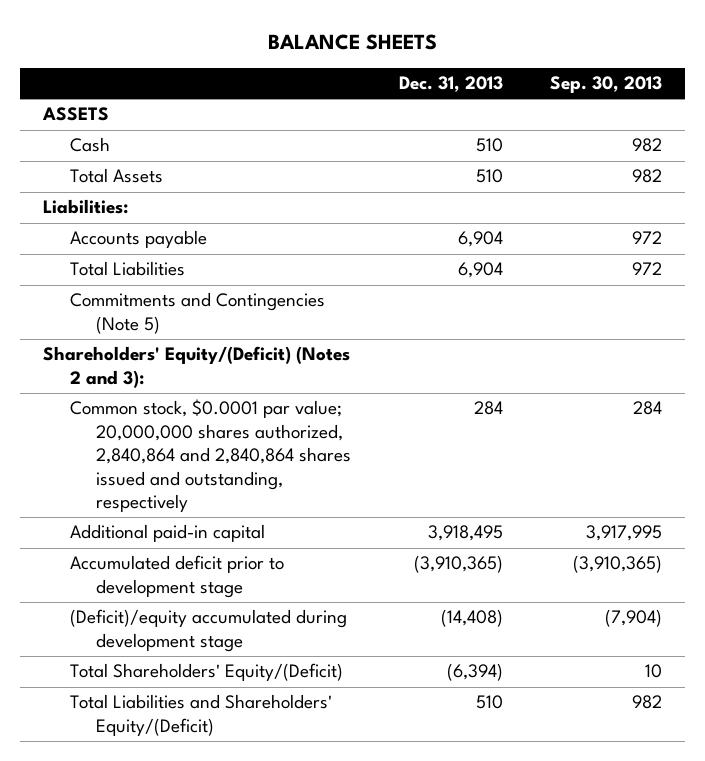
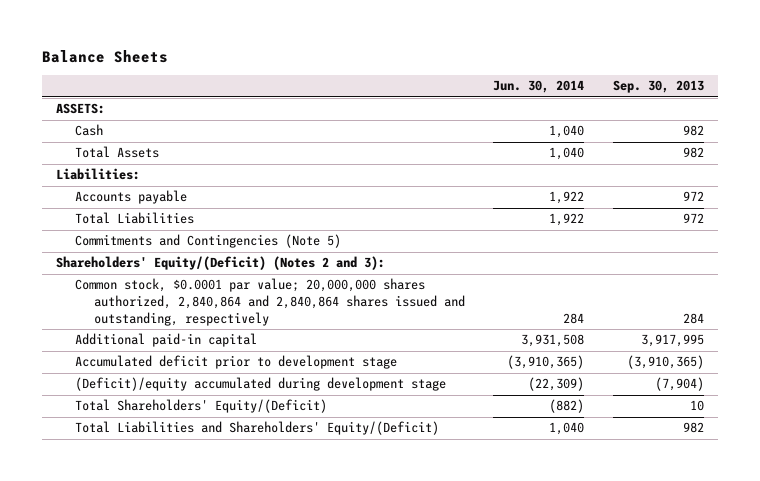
[267,33,437,50] BALANCE SHEETS -> [41,49,168,63] Balance Sheets
[398,76,503,93] Dec. 31, 2013 -> none
none -> [493,80,585,94] Jun. 30, 2014
[42,107,110,122] ASSETS -> [55,103,105,115] ASSETS:

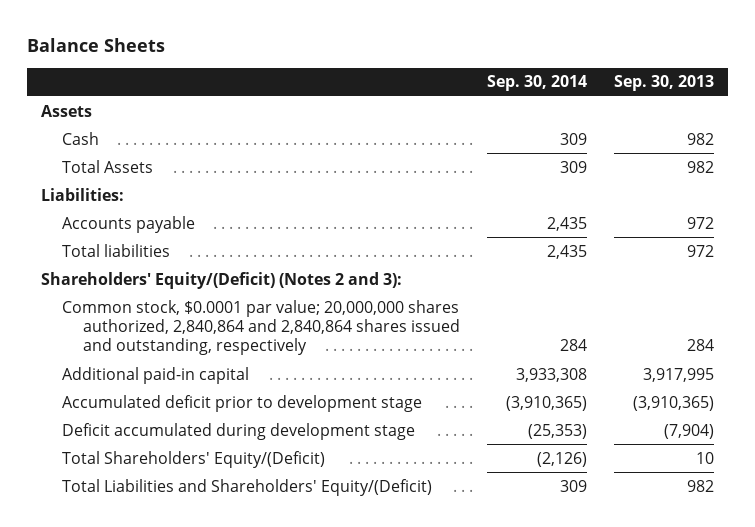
[493,80,585,94] Jun. 30, 2014 -> none
none -> [487,75,588,92] Sep. 30, 2014
[55,103,105,115] ASSETS: -> [40,104,92,117] Assets
[75,234,342,249] Commitments and Contingencies (Note 5) -> none
[75,212,195,225] Total Liabilities -> [61,243,170,257] Total liabilities
[75,377,447,392] (Deficit)/equity accumulated during development stage -> [61,422,415,440] Deficit accumulated during development stage

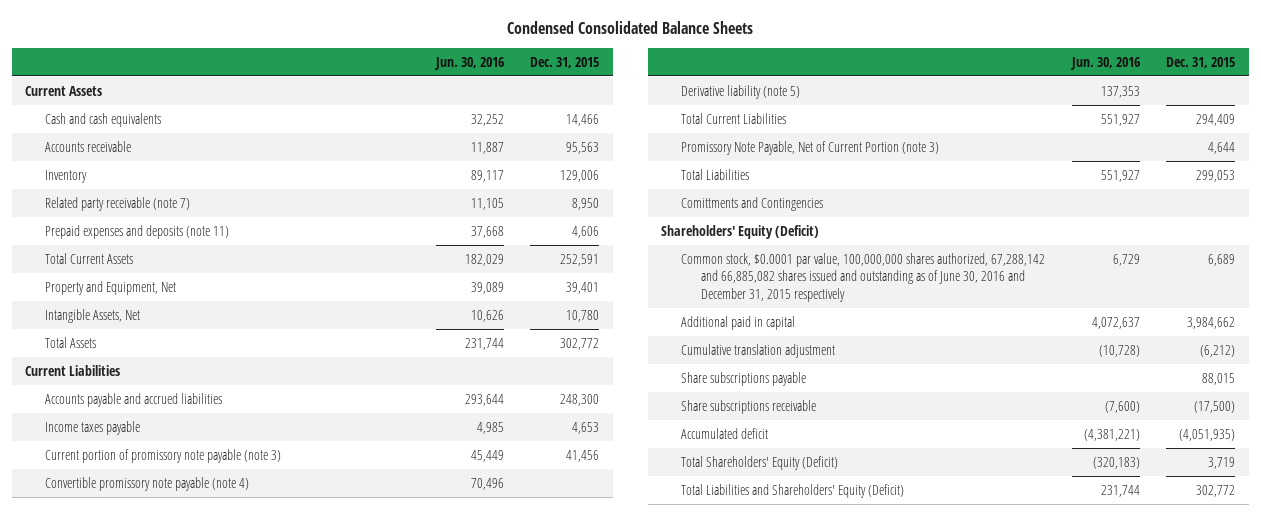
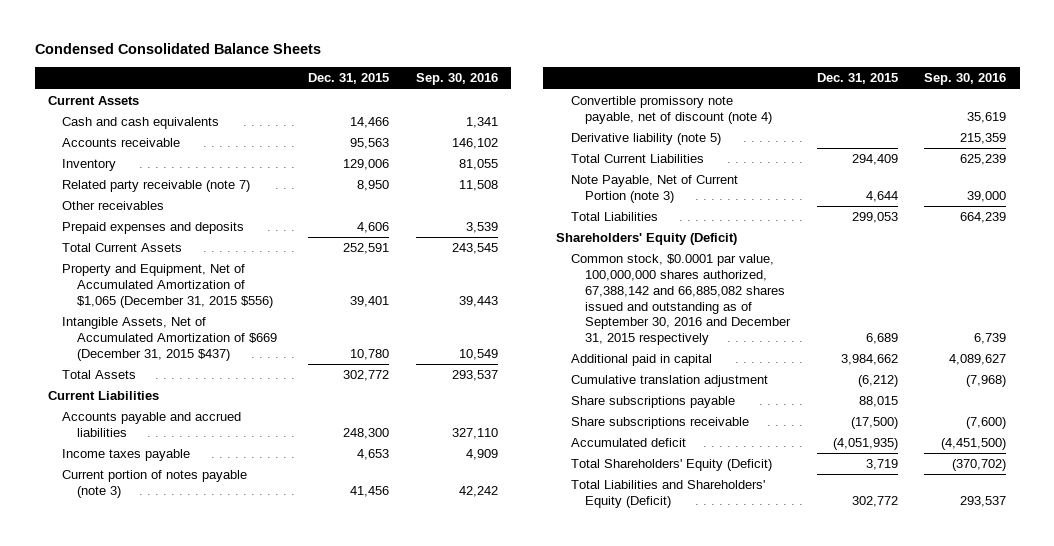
[433,56,504,70] Jun. 30, 2016 -> none
none -> [415,73,498,86] Sep. 30, 2016
none -> [62,201,165,211] Other receivables
[45,224,230,239] Prepaid expenses and deposits (note 11) -> [62,222,245,235] Prepaid expenses and deposits
[45,280,177,295] Property and Equipment, Net -> [62,264,273,308] Property and Equipment, Net of Accumulated Amortization of $1,065 (December 31, 2015 $556)
[45,308,141,323] Intangible Assets, Net -> [62,317,277,361] Intangible Assets, Net of Accumulated Amortization of $669 (December 31, 2015 $437)
[45,448,282,463] Current portion of promissory note payable (note 3) -> [62,470,248,498] Current portion of notes payable (note 3)
[45,476,250,491] Convertible promissory note payable (note 4) -> [570,96,773,124] Convertible promissory note payable, net of discount (note 4)
[681,140,940,155] Promissory Note Payable, Net of Current Portion (note 3) -> [570,175,738,203] Note Payable, Net of Current Portion (note 3)
[681,196,824,211] Comittments and Contingencies -> none
[681,252,1046,302] Common stock, $0.0001 par value, 100,000,000 shares authorized, 67,288,142 and 66,885,082 shares issued and outstanding as of June 30, 2016 and December 31, 2015 respectively -> [570,254,792,346] Common stock, $0.0001 par value, 100,000,000 shares authorized, 67,388,142 and 66,885,082 shares issued and outstanding as of September 30, 2016 and December 31, 2015 respectively

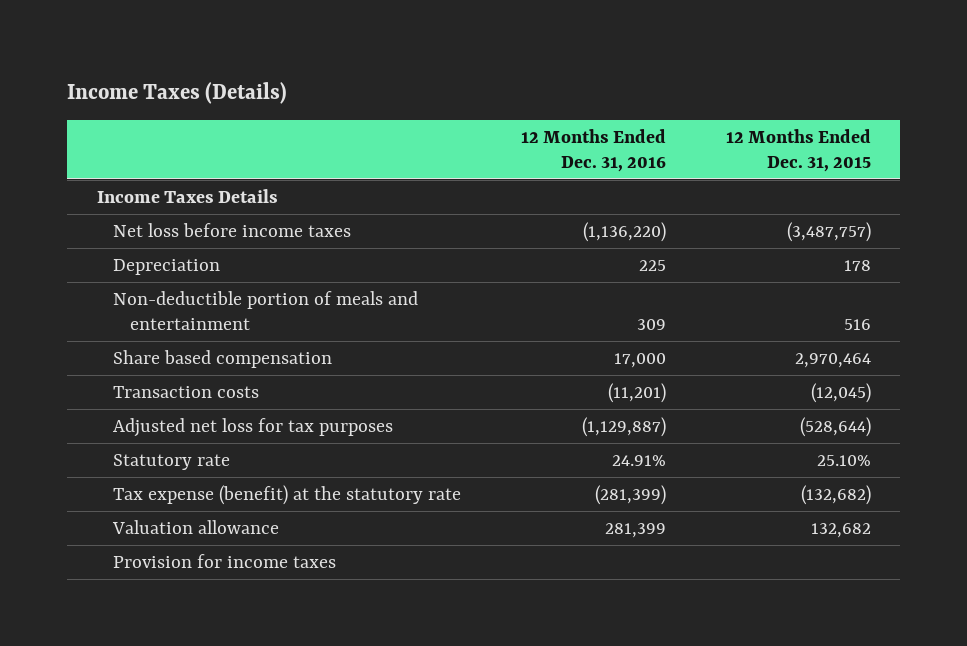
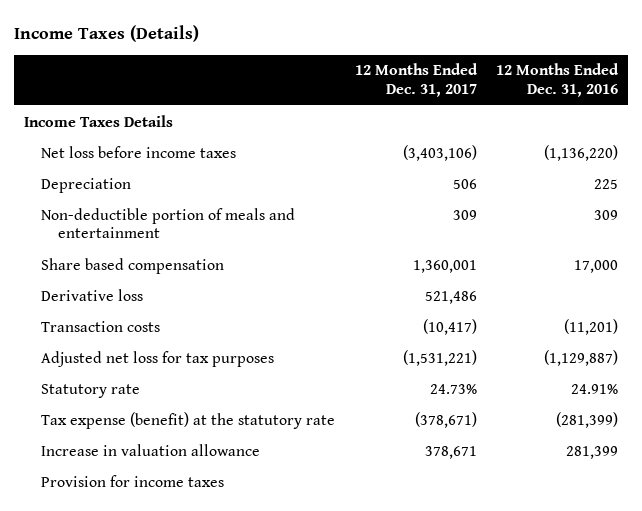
[725,128,871,172] 12 Months Ended Dec. 31, 2015 -> none
none -> [354,63,478,97] 12 Months Ended Dec. 31, 2017
none -> [41,288,144,301] Derivative loss
[112,519,280,534] Valuation allowance -> [41,443,261,456] Increase in valuation allowance

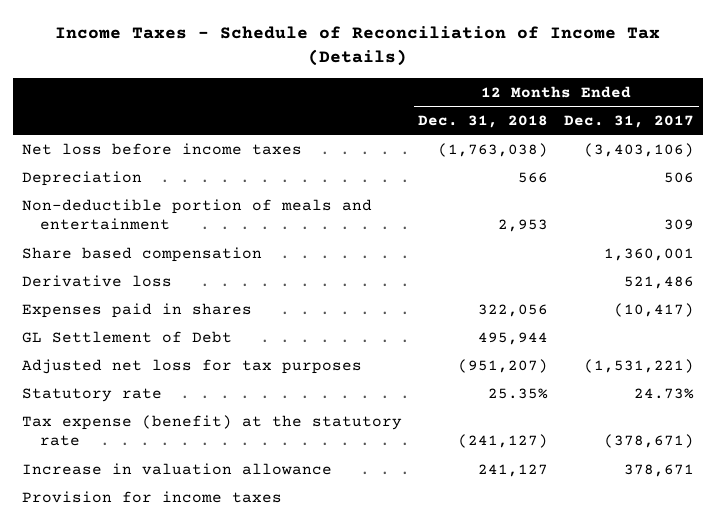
[14,24,200,42] Income Taxes (Details) -> [55,25,661,67] Income Taxes - Schedule of Reconciliation of Income Tax (Details)
[496,63,620,97] 12 Months Ended Dec. 31, 2016 -> none
none -> [418,114,549,128] Dec. 31, 2018
[24,114,174,127] Income Taxes Details -> none
[41,320,161,332] Transaction costs -> [21,302,252,318] Expenses paid in shares
none -> [21,330,232,343] GL Settlement of Debt

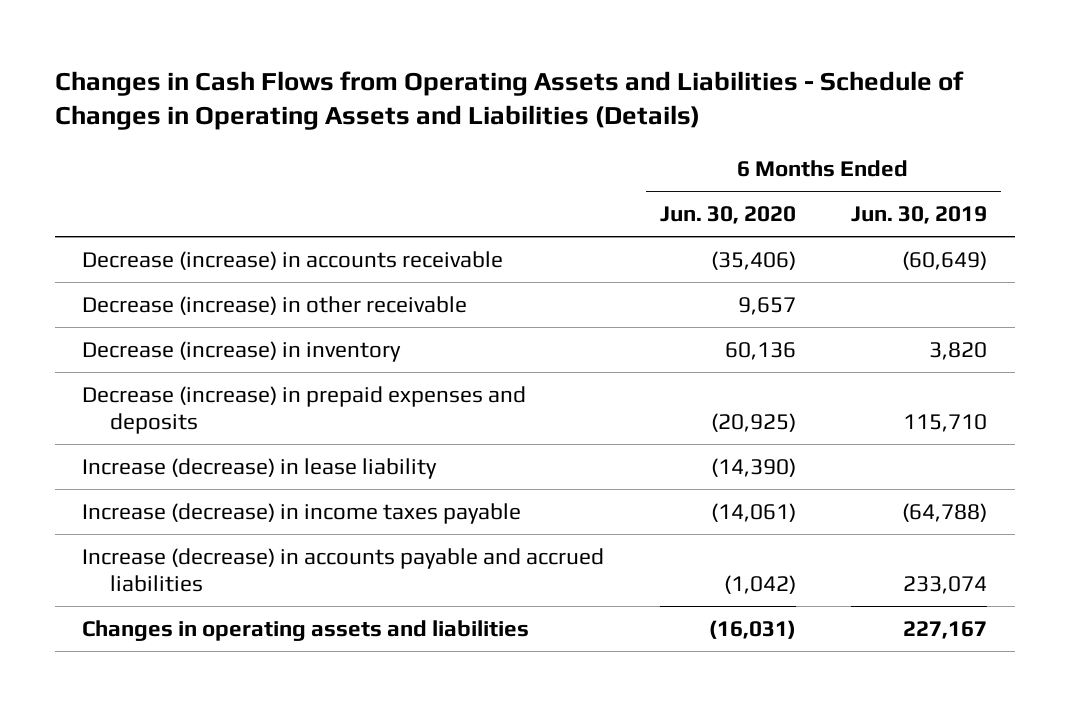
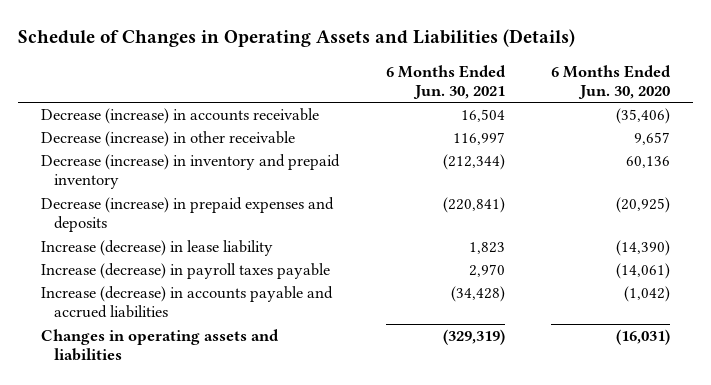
[54,70,964,131] Changes in Cash Flows from Operating Assets and Liabilities - Schedule of Changes in Operating Assets and Liabilities (Details) -> [17,29,575,48] Schedule of Changes in Operating Assets and Liabilities (Details)
[851,206,988,225] Jun. 30, 2019 -> none
none -> [385,64,506,99] 6 Months Ended Jun. 30, 2021
[82,340,402,362] Decrease (increase) in inventory -> [41,154,341,190] Decrease (increase) in inventory and prepaid inventory
[82,502,522,524] Increase (decrease) in income taxes payable -> [41,263,331,280] Increase (decrease) in payroll taxes payable

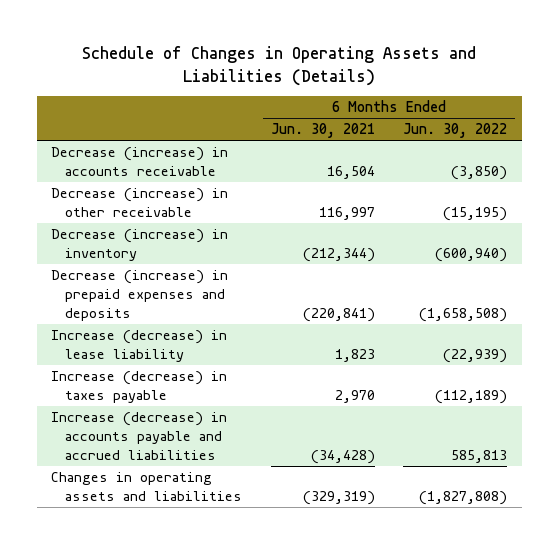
[551,64,672,99] 6 Months Ended Jun. 30, 2020 -> none
none -> [403,123,508,139] Jun. 30, 2022
[41,154,341,190] Decrease (increase) in inventory and prepaid inventory -> [51,229,229,261] Decrease (increase) in inventory
[41,263,331,280] Increase (decrease) in payroll taxes payable -> [51,371,228,403] Increase (decrease) in taxes payable

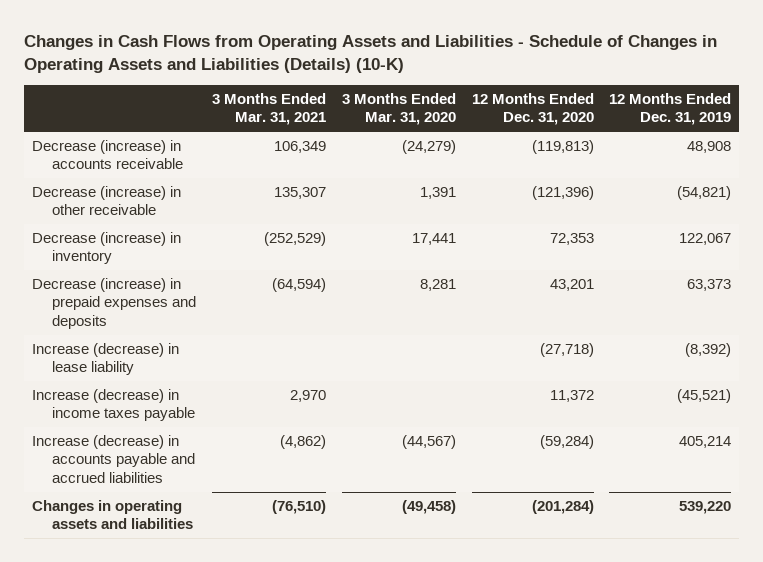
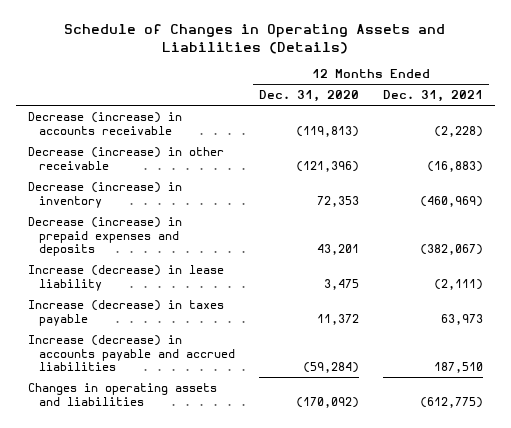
[23,34,717,74] Changes in Cash Flows from Operating Assets and Liabilities - Schedule of Changes in Operating Assets and Liabilities (Details) (10-K) -> [64,23,446,54] Schedule of Changes in Operating Assets and Liabilities (Details)
[211,93,326,126] 3 Months Ended Mar. 31, 2021 -> none
[341,93,456,126] 3 Months Ended Mar. 31, 2020 -> none
[609,93,732,126] 12 Months Ended Dec. 31, 2019 -> none
none -> [382,89,483,102] Dec. 31, 2021
[539,343,594,358] (27,718) -> [323,278,359,290] 3,475
[31,389,195,422] Increase (decrease) in income taxes payable -> [27,299,224,326] Increase (decrease) in taxes payable
[531,500,594,515] (201,284) -> [295,396,359,408] (170,092)

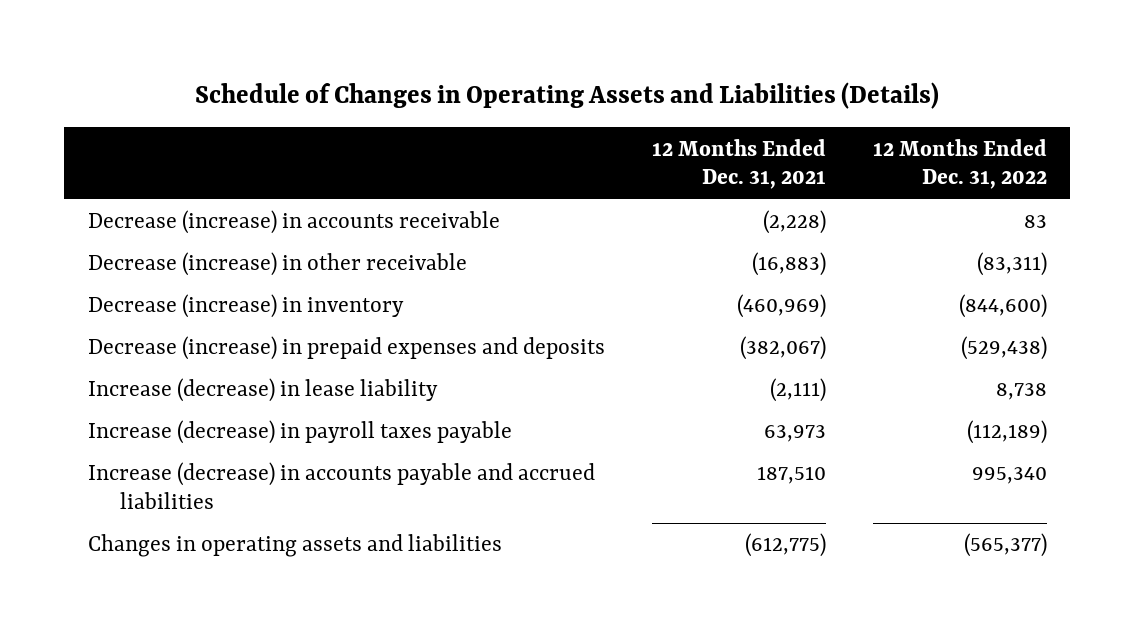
[258,89,359,102] Dec. 31, 2020 -> none
none -> [872,138,1047,190] 12 Months Ended Dec. 31, 2022
[27,299,224,326] Increase (decrease) in taxes payable -> [87,420,512,445] Increase (decrease) in payroll taxes payable

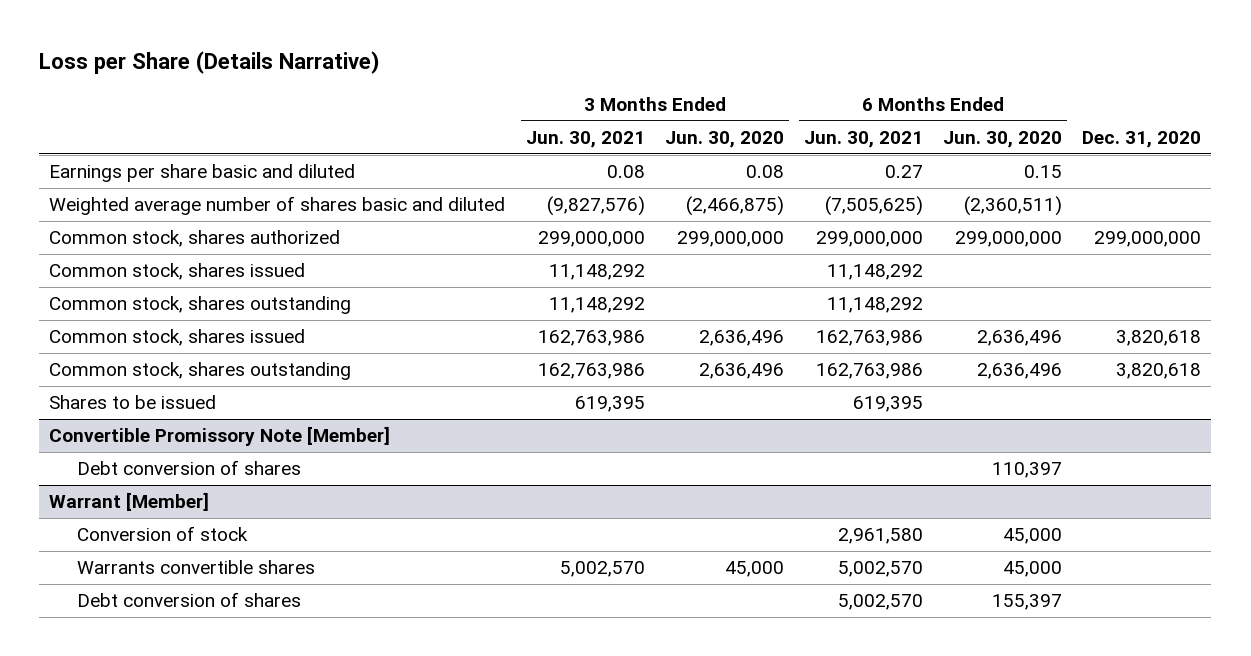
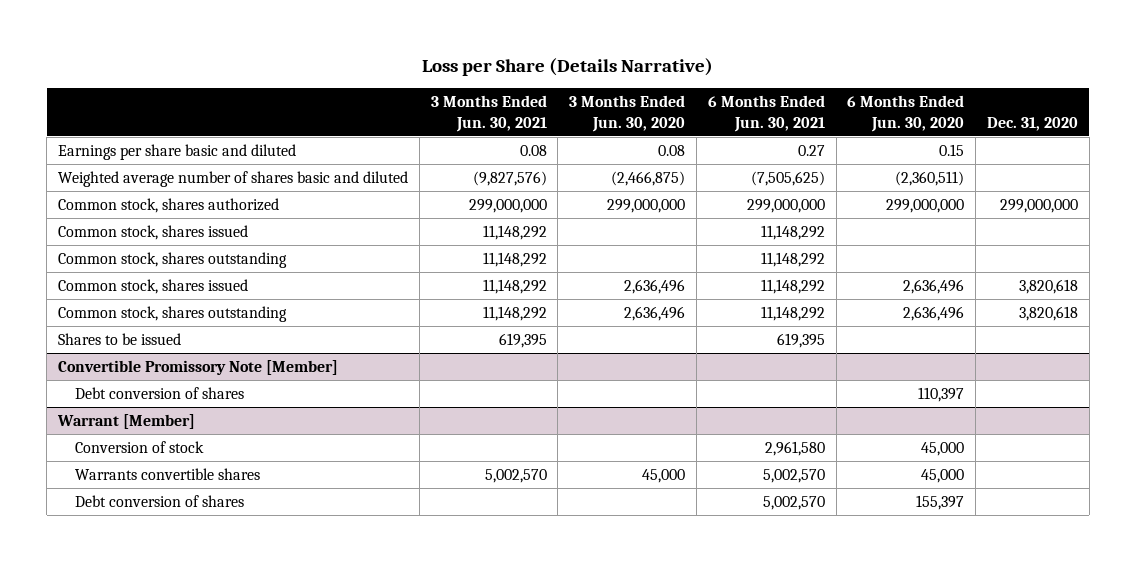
[537,330,645,347] 162,763,986 -> [482,279,547,295] 11,148,292
[815,330,923,347] 162,763,986 -> [760,279,825,295] 11,148,292
[537,363,645,380] 162,763,986 -> [482,306,547,322] 11,148,292
[815,363,923,380] 162,763,986 -> [760,306,825,322] 11,148,292

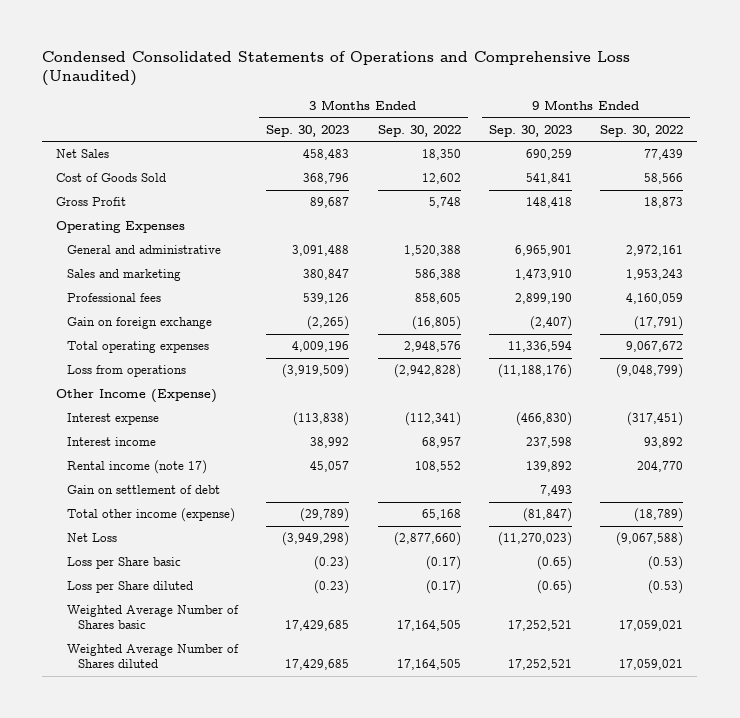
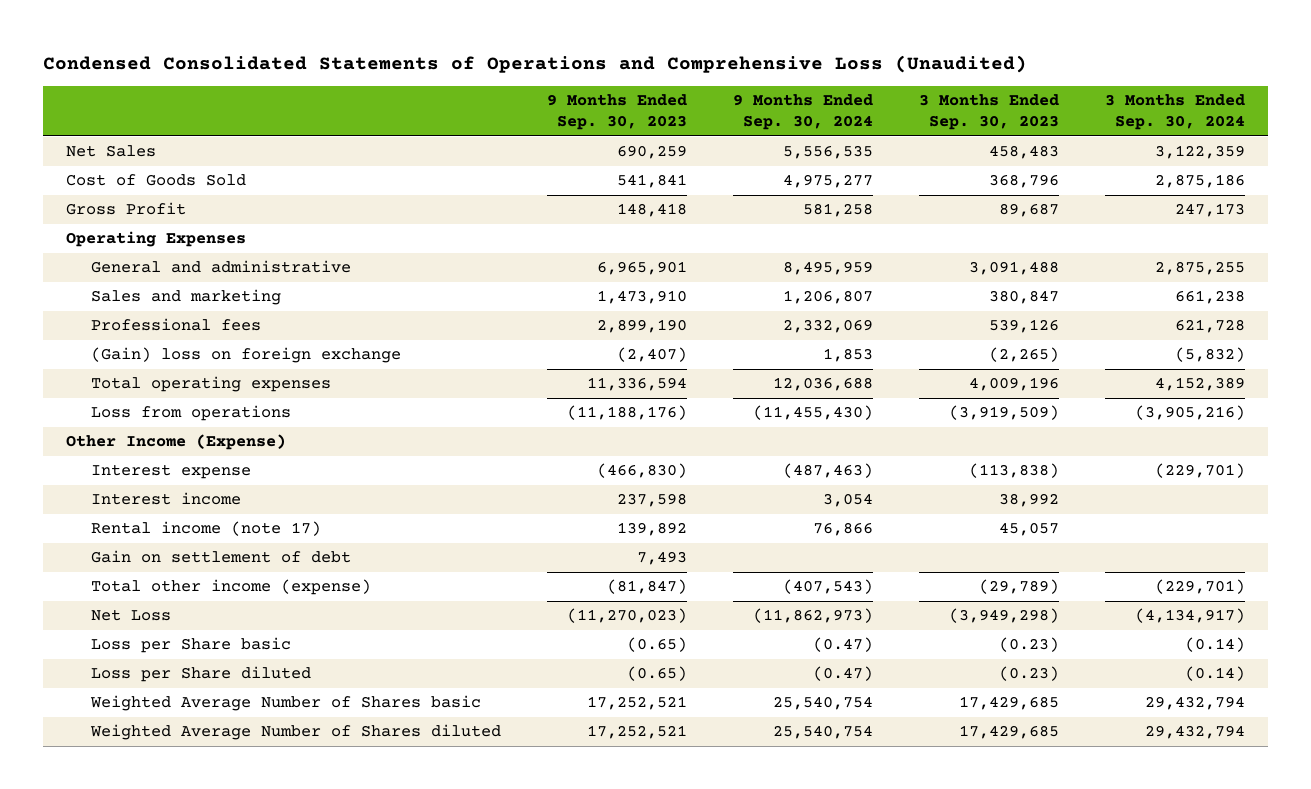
[377,124,461,137] Sep. 30, 2022 -> none
[600,124,684,137] Sep. 30, 2022 -> none
none -> [732,94,873,131] 9 Months Ended Sep. 30, 2024
none -> [1104,94,1245,131] 3 Months Ended Sep. 30, 2024
[67,317,213,330] Gain on foreign exchange -> [90,347,401,364] (Gain) loss on foreign exchange

